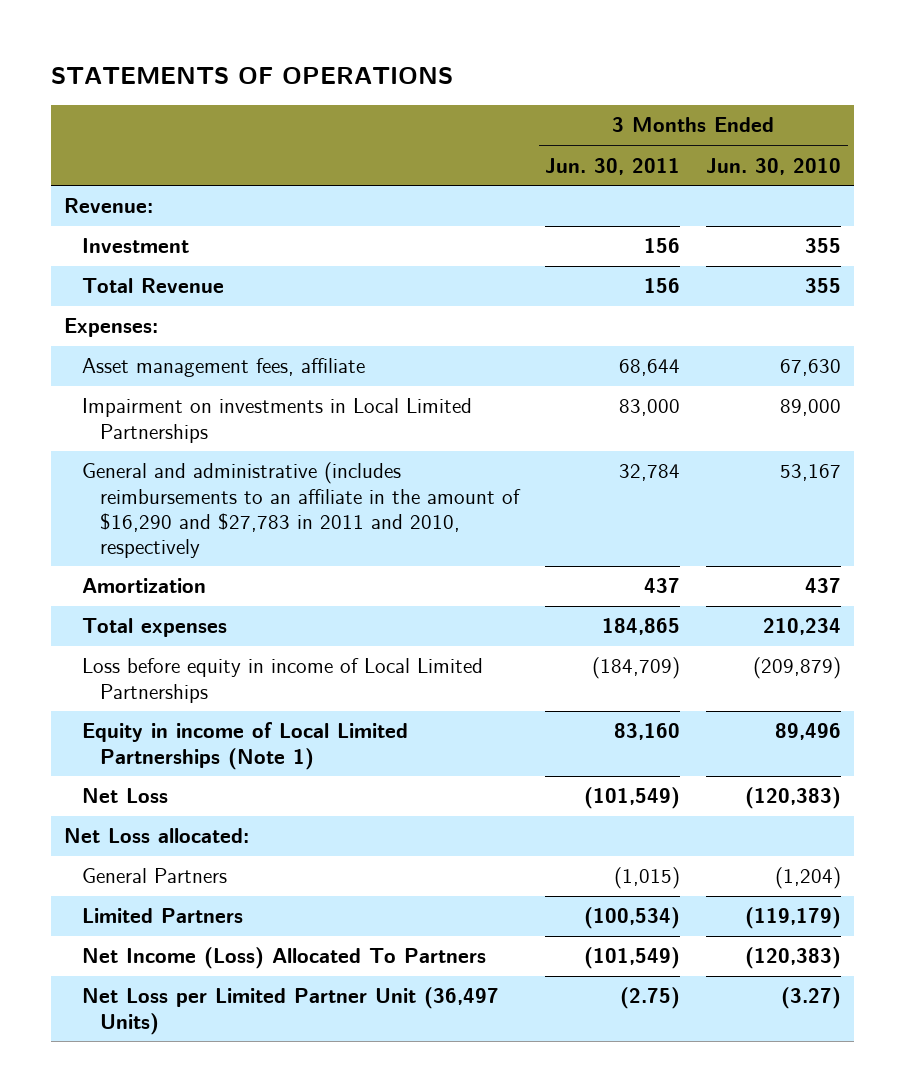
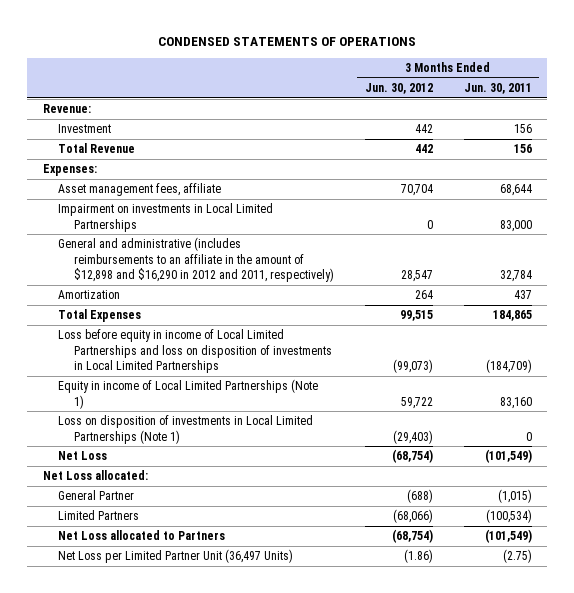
[50,66,453,84] STATEMENTS OF OPERATIONS -> [158,36,417,46] CONDENSED STATEMENTS OF OPERATIONS
[706,157,842,175] Jun. 30, 2010 -> none
none -> [364,82,433,94] Jun. 30, 2012
[81,462,521,558] General and administrative (includes reimbursements to an affiliate in the amount of $16,290 and $27,783 in 2011 and 2010, respectively -> [58,237,334,282] General and administrative (includes reimbursements to an affiliate in the amount of $12,898 and $16,290 in 2012 and 2011, respectively)
[81,618,227,638] Total expenses -> [58,309,142,323] Total Expenses
[81,658,483,703] Loss before equity in income of Local Limited Partnerships -> [58,329,332,373] Loss before equity in income of Local Limited Partnerships and loss on disposition of investments in Local Limited Partnerships
none -> [58,415,314,444] Loss on disposition of investments in Local Limited Partnerships (Note 1)
[81,868,227,884] General Partners -> [58,490,135,501] General Partner
[81,947,486,970] Net Income (Loss) Allocated To Partners -> [58,530,226,541] Net Loss allocated to Partners

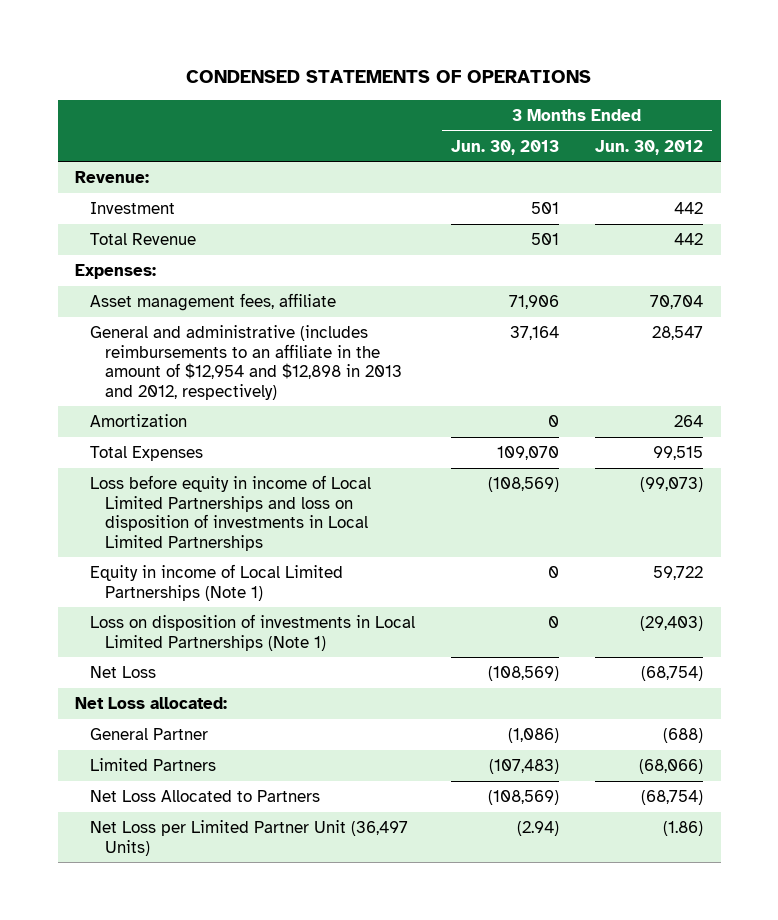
[463,82,532,94] Jun. 30, 2011 -> none
none -> [450,139,559,155] Jun. 30, 2013
[58,203,274,232] Impairment on investments in Local Limited Partnerships -> none
[58,237,334,282] General and administrative (includes reimbursements to an affiliate in the amount of $12,898 and $16,290 in 2012 and 2011, respectively) -> [90,325,403,400] General and administrative (includes reimbursements to an affiliate in the amount of $12,954 and $12,898 in 2013 and 2012, respectively)
[58,530,226,541] Net Loss allocated to Partners -> [90,790,321,803] Net Loss Allocated to Partners

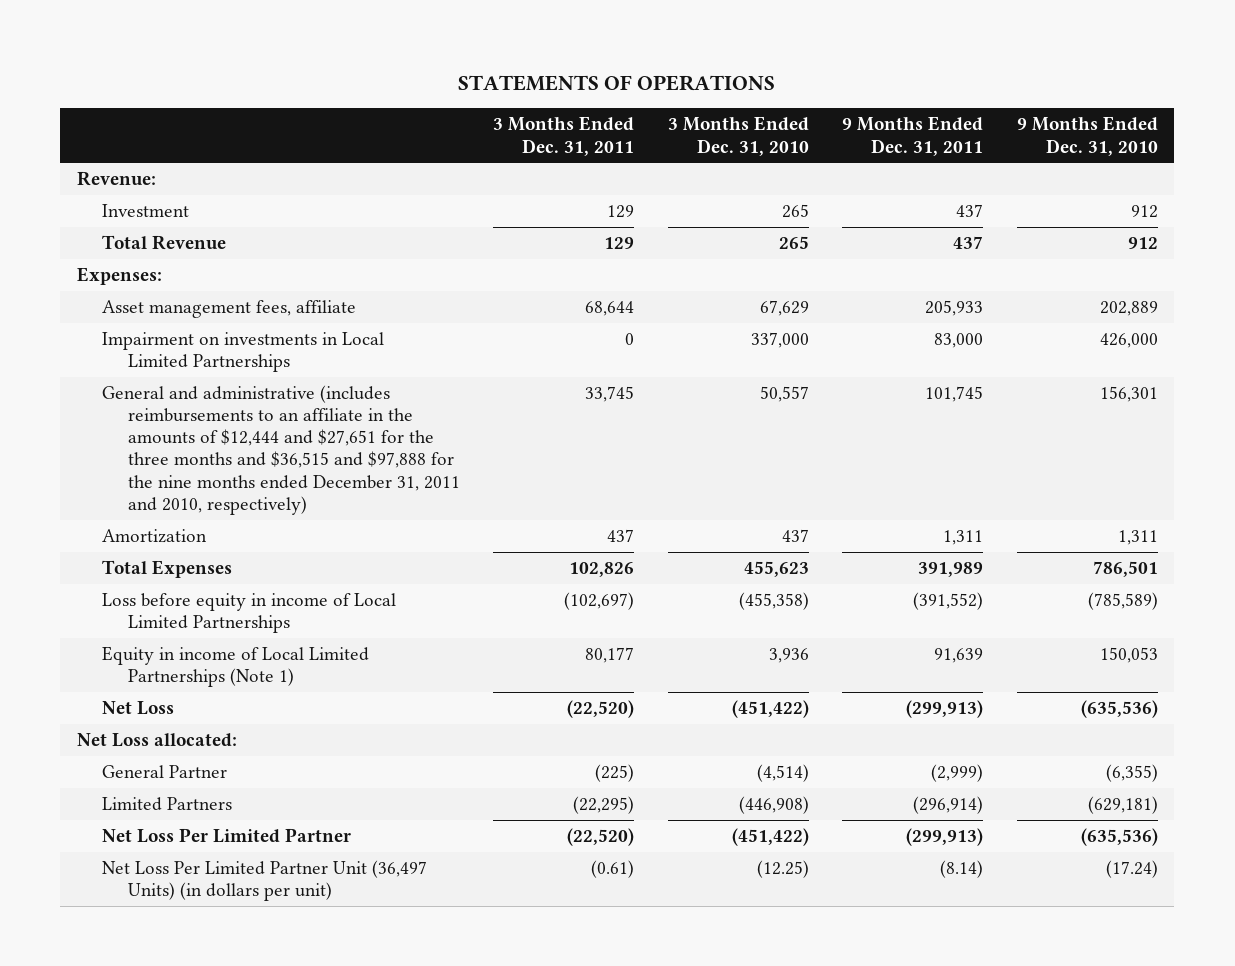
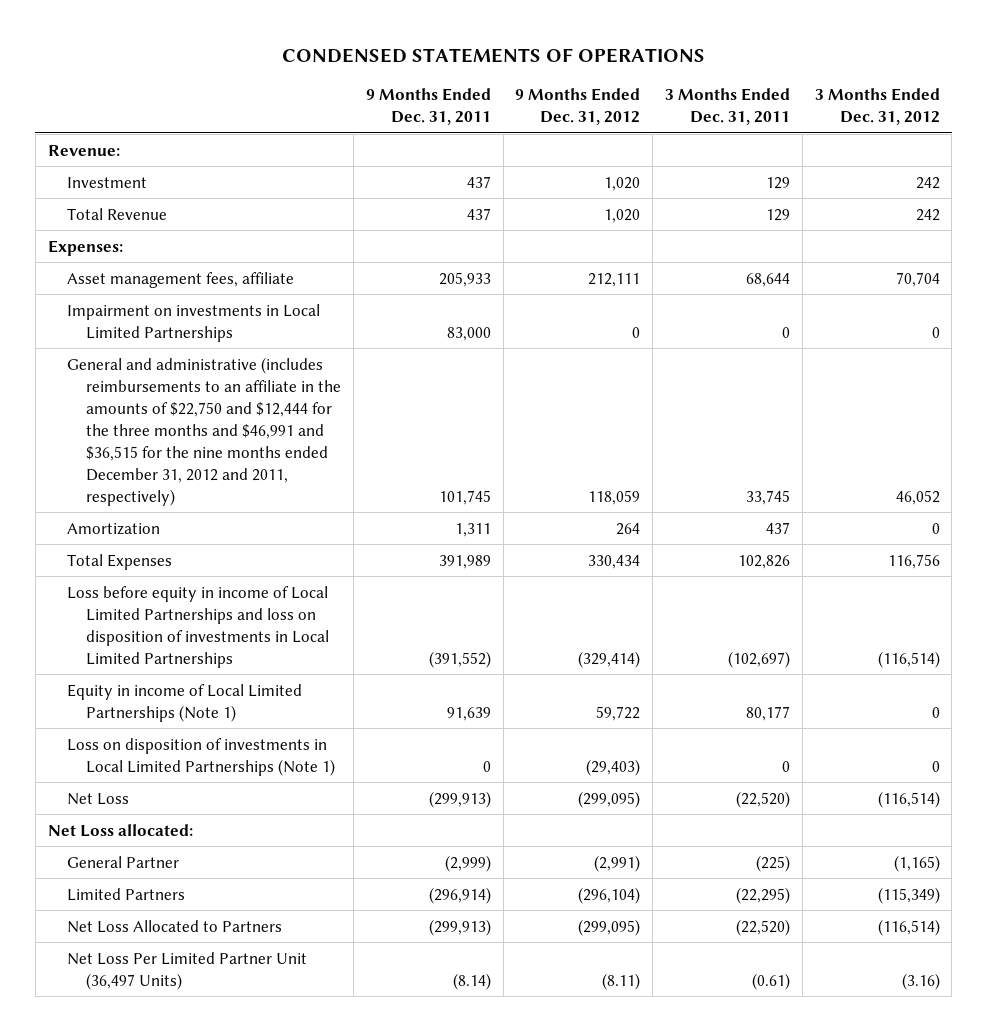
[458,74,776,91] STATEMENTS OF OPERATIONS -> [281,47,705,63] CONDENSED STATEMENTS OF OPERATIONS
[667,116,809,156] 3 Months Ended Dec. 31, 2010 -> none
[1016,116,1158,156] 9 Months Ended Dec. 31, 2010 -> none
none -> [515,88,641,126] 9 Months Ended Dec. 31, 2012
none -> [814,88,940,126] 3 Months Ended Dec. 31, 2012
[102,384,460,515] General and administrative (includes reimbursements to an affiliate in the amounts of $12,444 and $27,651 for the three months and $36,515 and $97,888 for the nine months ended December 31, 2011 and 2010, respectively) -> [66,356,342,506] General and administrative (includes reimbursements to an affiliate in the amounts of $22,750 and $12,444 for the three months and $46,991 and $36,515 for the nine months ended December 31, 2012 and 2011, respectively)
[102,592,397,634] Loss before equity in income of Local Limited Partnerships -> [66,585,330,668] Loss before equity in income of Local Limited Partnerships and loss on disposition of investments in Local Limited Partnerships
none -> [66,737,336,776] Loss on disposition of investments in Local Limited Partnerships (Note 1)
[102,827,352,843] Net Loss Per Limited Partner -> [66,919,282,933] Net Loss Allocated to Partners
[102,859,428,902] Net Loss Per Limited Partner Unit (36,497 Units) (in dollars per unit) -> [66,951,307,990] Net Loss Per Limited Partner Unit (36,497 Units)

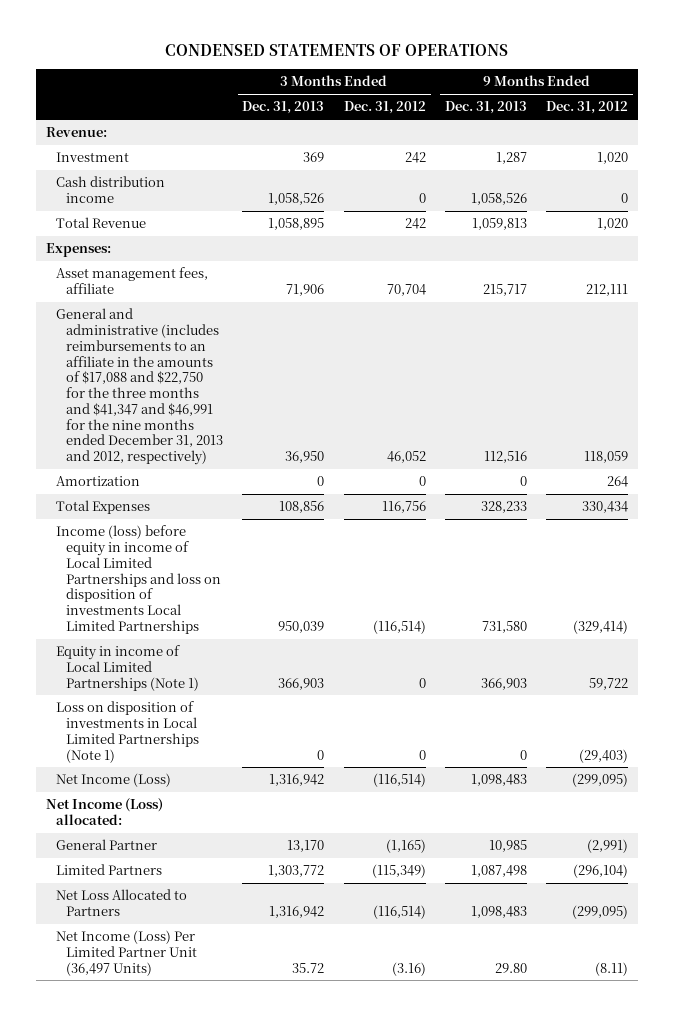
[365,88,491,126] 9 Months Ended Dec. 31, 2011 -> none
[664,88,790,126] 3 Months Ended Dec. 31, 2011 -> none
none -> [242,101,325,115] Dec. 31, 2013
none -> [444,101,527,115] Dec. 31, 2013
none -> [55,176,165,203] Cash distribution income
[66,303,320,342] Impairment on investments in Local Limited Partnerships -> none
[66,356,342,506] General and administrative (includes reimbursements to an affiliate in the amounts of $22,750 and $12,444 for the three months and $46,991 and $36,515 for the nine months ended December 31, 2012 and 2011, respectively) -> [55,308,224,466] General and administrative (includes reimbursements to an affiliate in the amounts of $17,088 and $22,750 for the three months and $41,347 and $46,991 for the nine months ended December 31, 2013 and 2012, respectively)
[66,585,330,668] Loss before equity in income of Local Limited Partnerships and loss on disposition of investments in Local Limited Partnerships -> [55,525,222,634] Income (loss) before equity in income of Local Limited Partnerships and loss on disposition of investments Local Limited Partnerships
[66,792,129,805] Net Loss -> [55,773,171,788] Net Income (Loss)
[47,823,193,837] Net Loss allocated: -> [45,798,163,825] Net Income (Loss) allocated:
[66,951,307,990] Net Loss Per Limited Partner Unit (36,497 Units) -> [55,930,198,976] Net Income (Loss) Per Limited Partner Unit (36,497 Units)

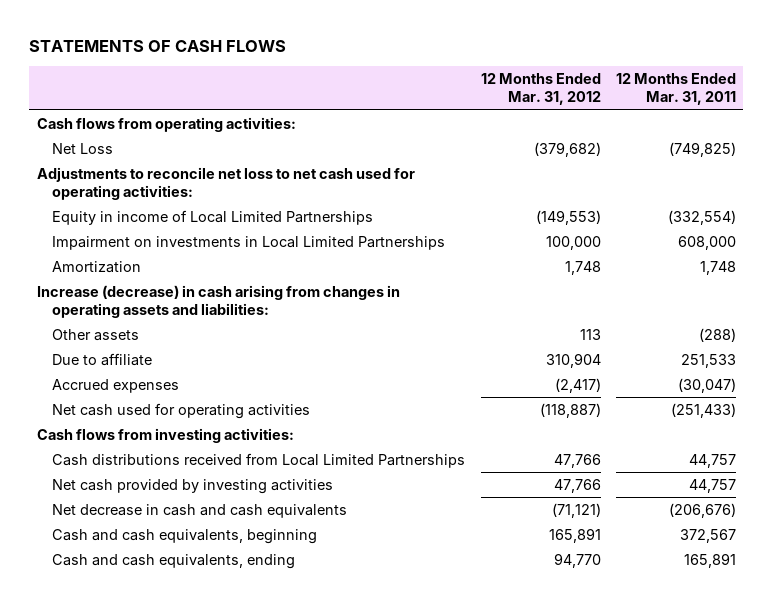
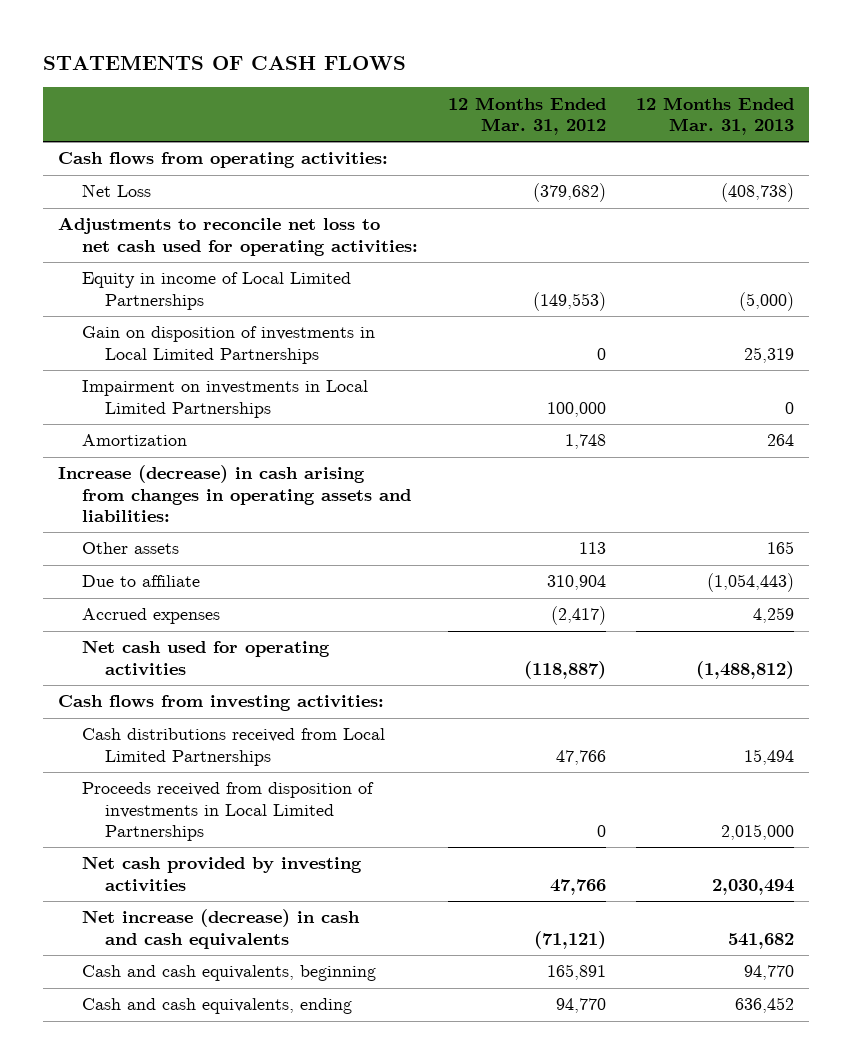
[615,73,736,106] 12 Months Ended Mar. 31, 2011 -> none
none -> [635,96,794,136] 12 Months Ended Mar. 31, 2013
none -> [81,326,375,364] Gain on disposition of investments in Local Limited Partnerships
none -> [81,782,374,841] Proceeds received from disposition of investments in Local Limited Partnerships
[52,503,348,518] Net decrease in cash and cash equivalents -> [81,909,360,949] Net increase (decrease) in cash and cash equivalents

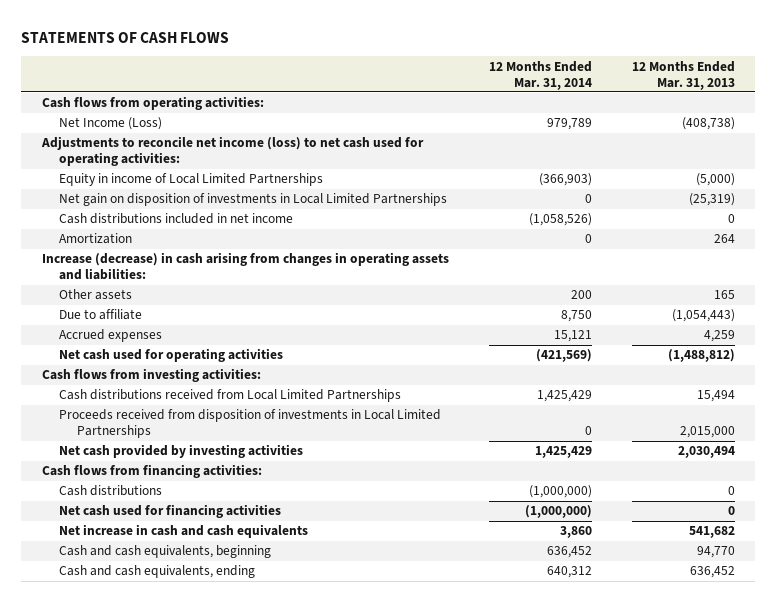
[447,96,606,136] 12 Months Ended Mar. 31, 2012 -> none
none -> [488,60,592,90] 12 Months Ended Mar. 31, 2014
[81,184,151,198] Net Loss -> [59,117,163,131] Net Income (Loss)
[58,217,418,256] Adjustments to reconcile net loss to net cash used for operating activities: -> [40,136,424,167] Adjustments to reconcile net income (loss) to net cash used for operating activities:
[81,380,368,418] Impairment on investments in Local Limited Partnerships -> none
[81,326,375,364] Gain on disposition of investments in Local Limited Partnerships -> [59,193,448,207] Net gain on disposition of investments in Local Limited Partnerships
[743,346,794,363] 25,319 -> [689,193,736,207] (25,319)
none -> [59,213,294,225] Cash distributions included in net income
none -> [41,464,262,479] Cash flows from financing activities:
none -> [59,485,163,497] Cash distributions
none -> [59,504,282,519] Net cash used for financing activities
[81,909,360,949] Net increase (decrease) in cash and cash equivalents -> [59,524,309,539] Net increase in cash and cash equivalents

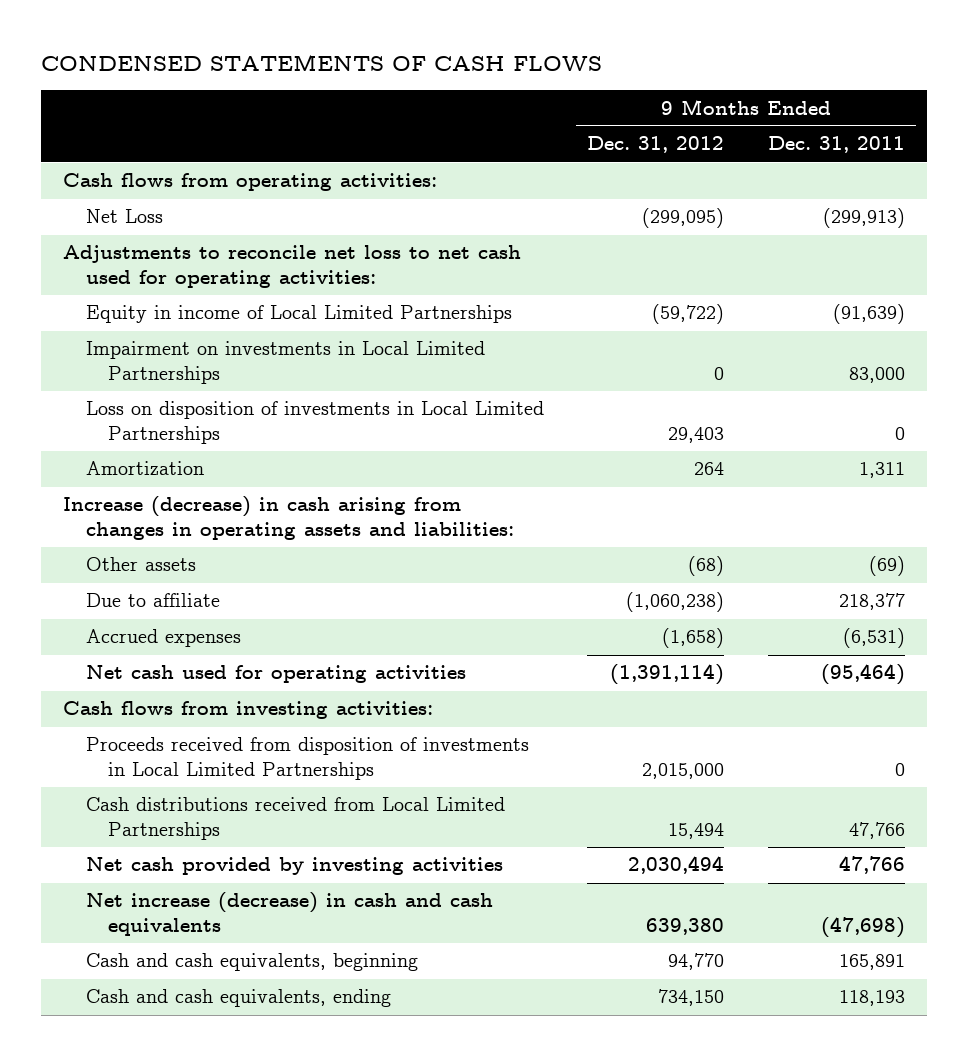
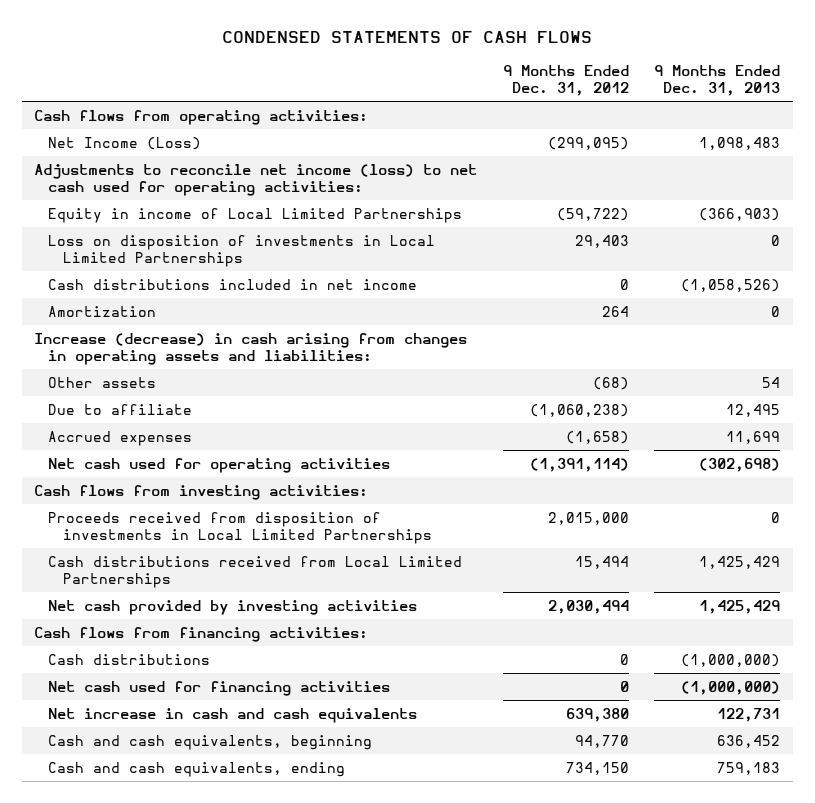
[767,136,905,154] Dec. 31, 2011 -> none
none -> [654,64,781,96] 9 Months Ended Dec. 31, 2013
[85,209,163,224] Net Loss -> [48,136,202,150] Net Income (Loss)
[62,245,521,289] Adjustments to reconcile net loss to net cash used for operating activities: -> [34,163,478,197] Adjustments to reconcile net income (loss) to net cash used for operating activities:
[85,341,485,385] Impairment on investments in Local Limited Partnerships -> none
none -> [48,278,418,290] Cash distributions included in net income
none -> [34,626,369,642] Cash flows from financing activities:
none -> [48,653,211,665] Cash distributions
none -> [48,680,391,696] Net cash used for financing activities
[85,892,493,937] Net increase (decrease) in cash and cash equivalents -> [48,707,418,723] Net increase in cash and cash equivalents

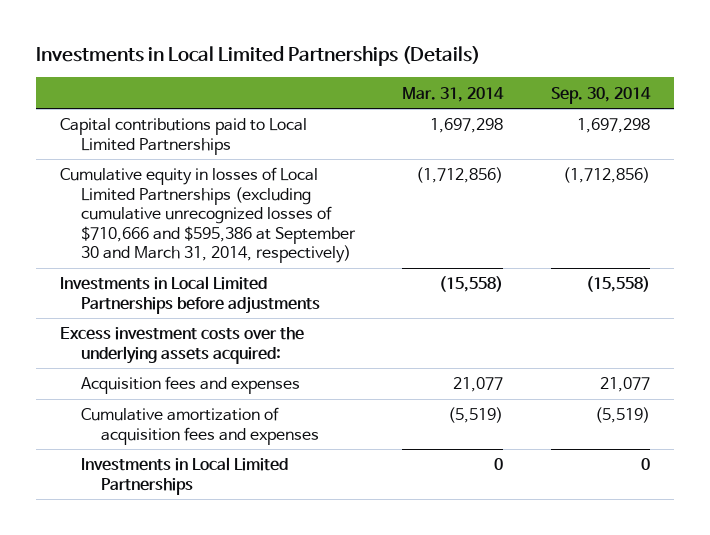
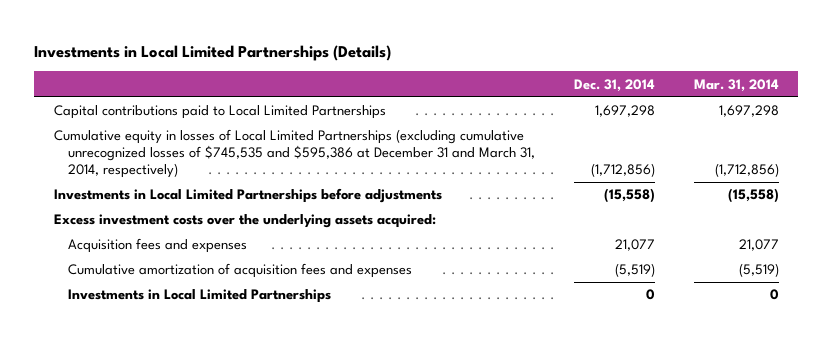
[550,86,651,104] Sep. 30, 2014 -> none
none -> [574,78,656,92] Dec. 31, 2014
[60,167,356,264] Cumulative equity in losses of Local Limited Partnerships (excluding cumulative unrecognized losses of $710,666 and $595,386 at September 30 and March 31, 2014, respectively) -> [53,129,536,179] Cumulative equity in losses of Local Limited Partnerships (excluding cumulative unrecognized losses of $745,535 and $595,386 at December 31 and March 31, 2014, respectively)

